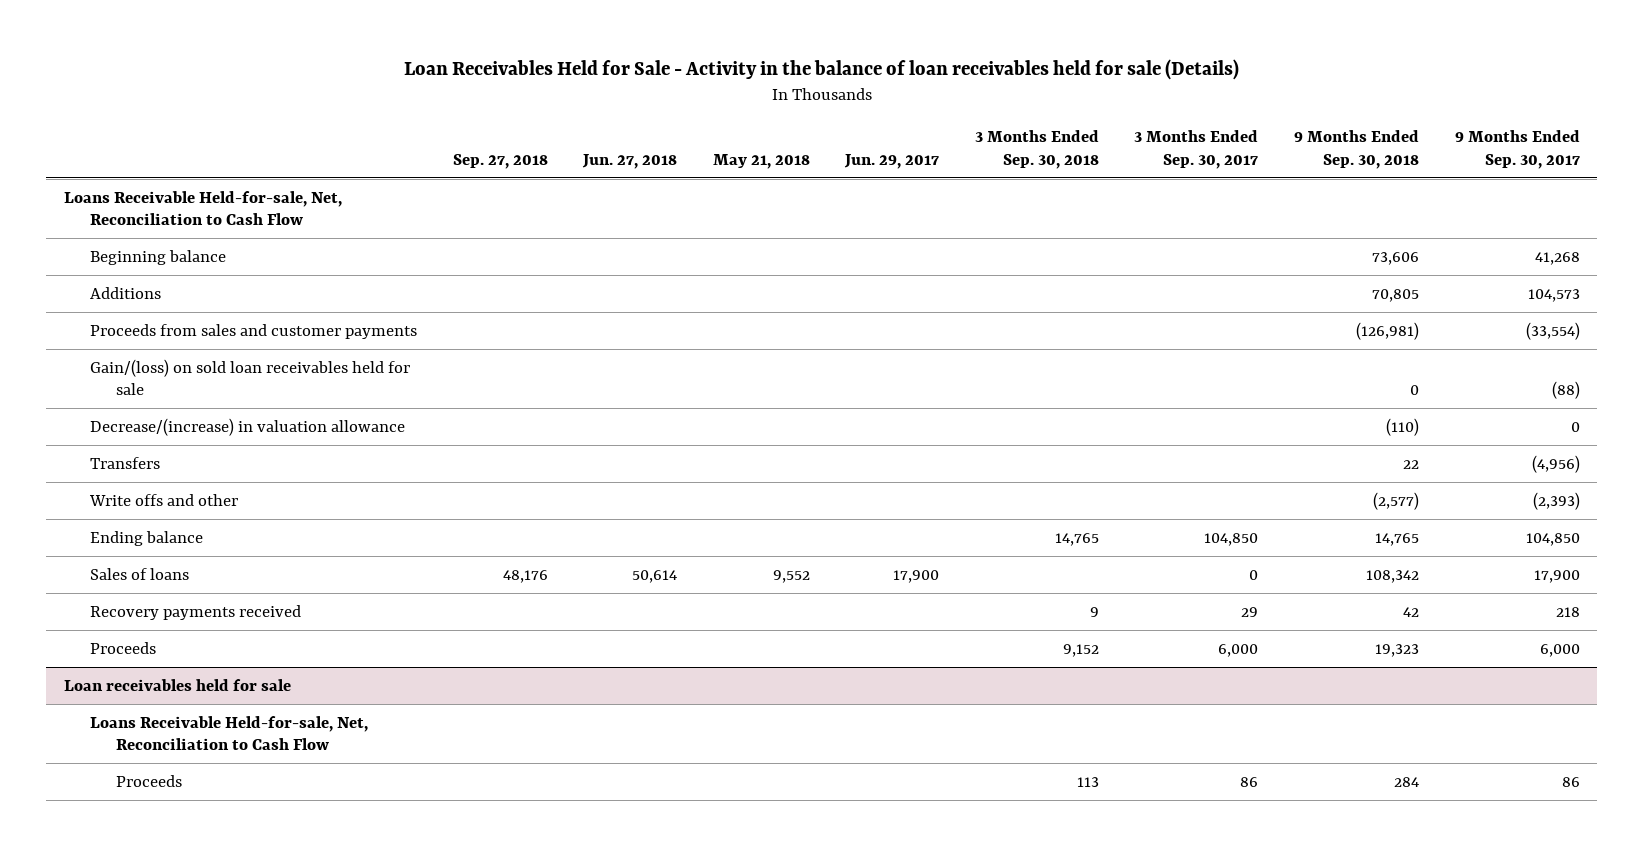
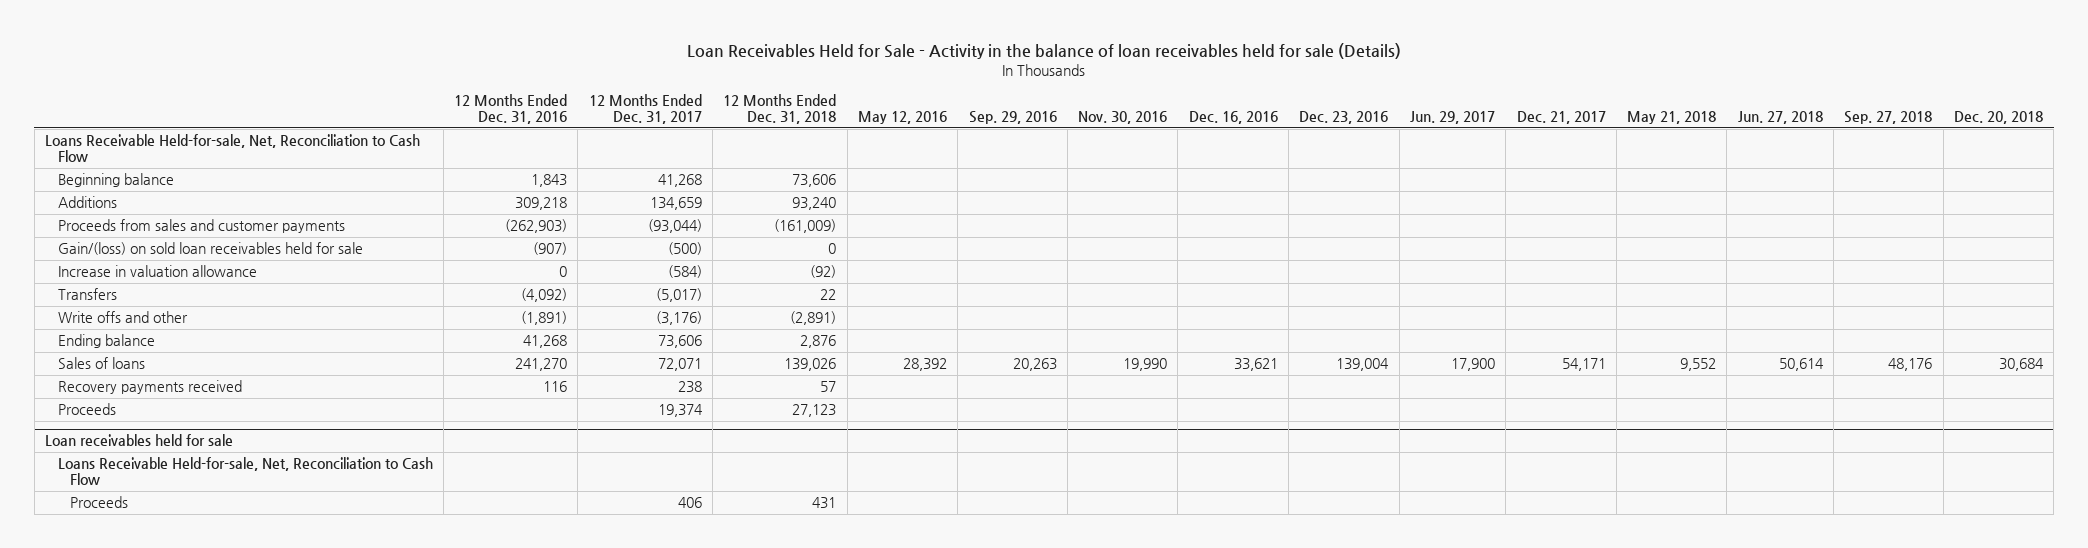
[974,130,1099,169] 3 Months Ended Sep. 30, 2018 -> none
[1134,130,1259,169] 3 Months Ended Sep. 30, 2017 -> none
[1294,130,1420,169] 9 Months Ended Sep. 30, 2018 -> none
[1454,130,1580,169] 9 Months Ended Sep. 30, 2017 -> none
none -> [454,94,568,125] 12 Months Ended Dec. 31, 2016
none -> [588,94,702,125] 12 Months Ended Dec. 31, 2017
none -> [723,94,837,125] 12 Months Ended Dec. 31, 2018
none -> [857,111,947,125] May 12, 2016
none -> [968,111,1057,125] Sep. 29, 2016
none -> [1078,111,1168,125] Nov. 30, 2016
none -> [1188,111,1278,125] Dec. 16, 2016
none -> [1299,111,1389,125] Dec. 23, 2016
none -> [1516,111,1606,125] Dec. 21, 2017
none -> [1953,111,2043,125] Dec. 20, 2018
[89,417,405,436] Decrease/(increase) in valuation allowance -> [57,265,257,278] Increase in valuation allowance

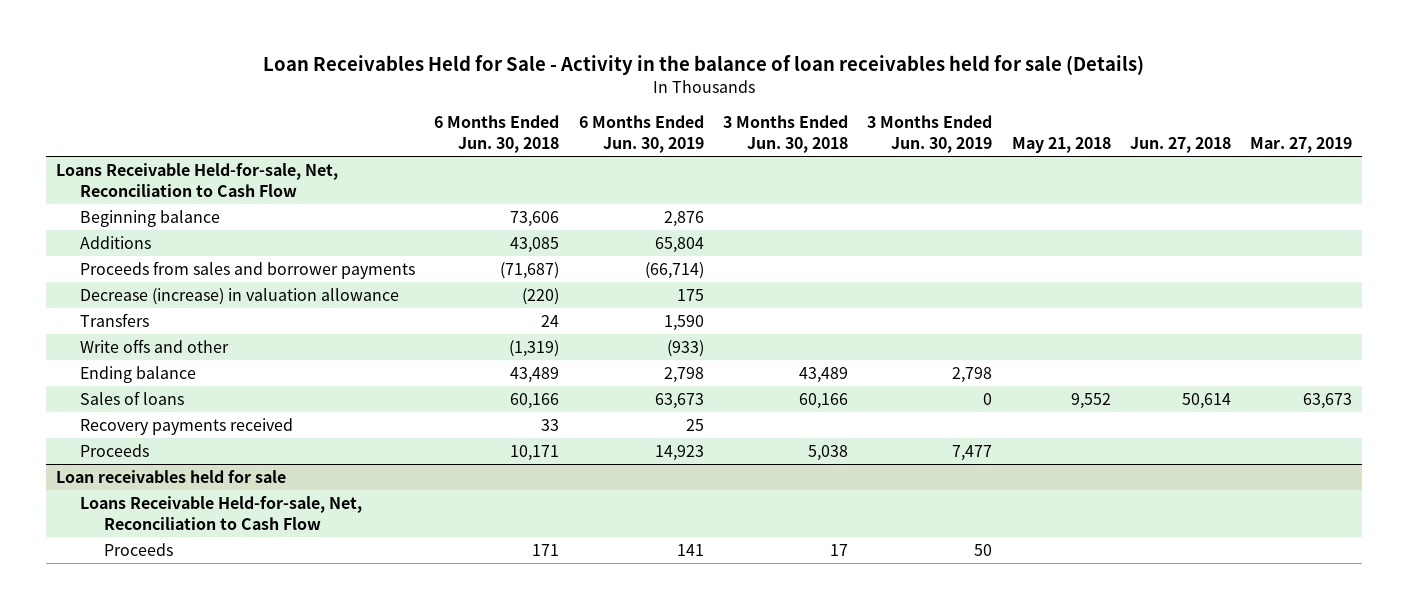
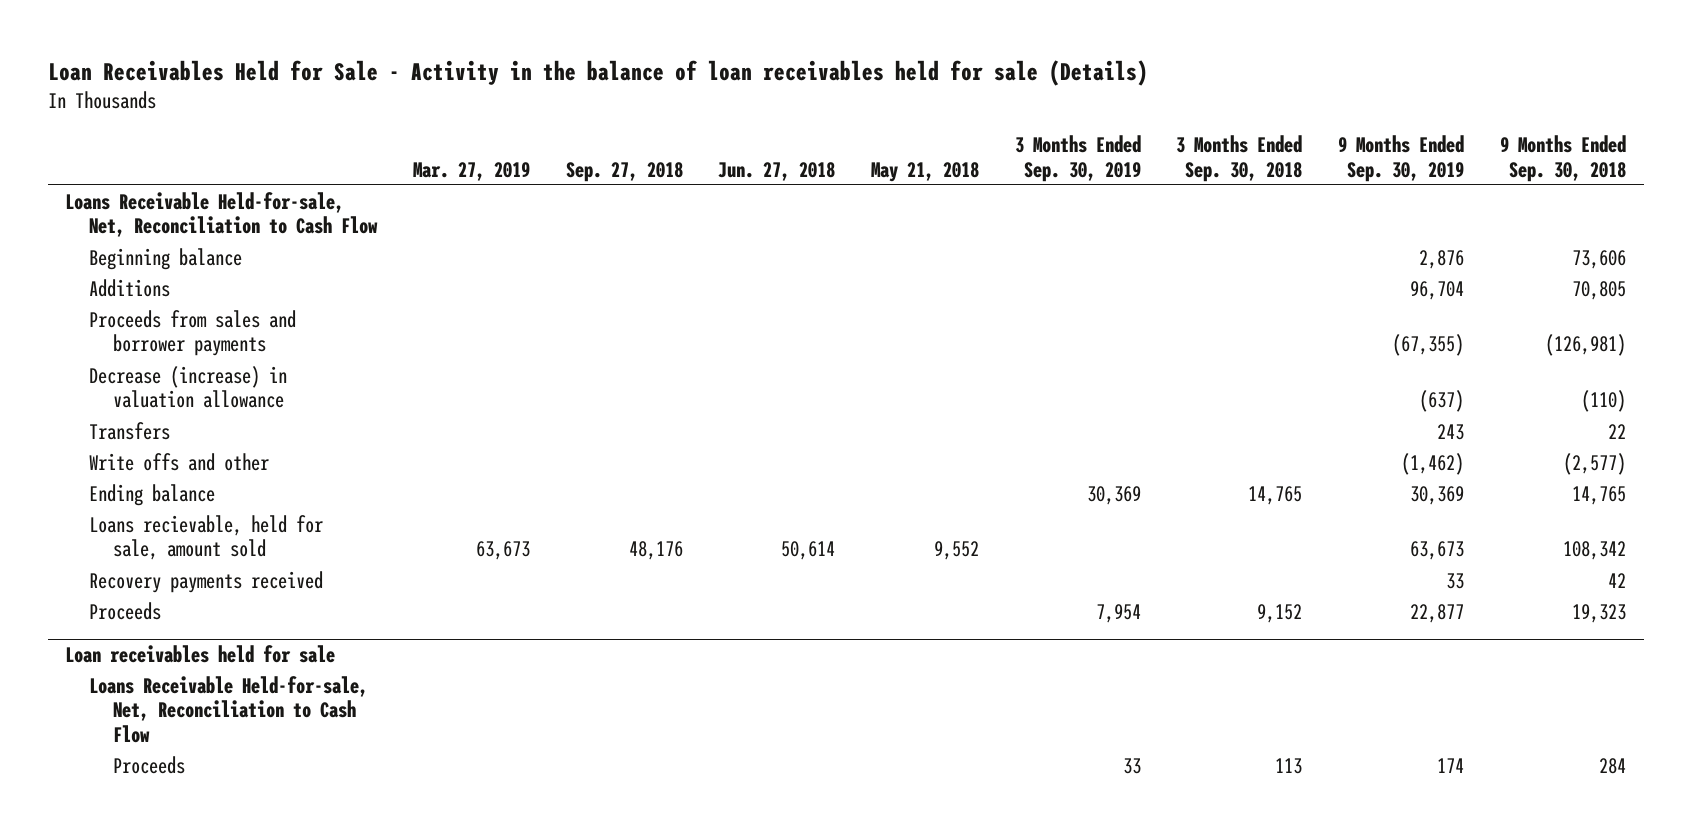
[434,115,560,154] 6 Months Ended Jun. 30, 2018 -> none
[578,115,704,154] 6 Months Ended Jun. 30, 2019 -> none
[722,115,848,154] 3 Months Ended Jun. 30, 2018 -> none
[867,115,993,154] 3 Months Ended Jun. 30, 2019 -> none
none -> [565,161,683,182] Sep. 27, 2018
none -> [1014,134,1141,182] 3 Months Ended Sep. 30, 2019
none -> [1176,134,1303,182] 3 Months Ended Sep. 30, 2018
none -> [1338,134,1465,182] 9 Months Ended Sep. 30, 2019
none -> [1499,134,1626,182] 9 Months Ended Sep. 30, 2018
[80,390,185,405] Sales of loans -> [89,514,324,561] Loans recievable, held for sale, amount sold

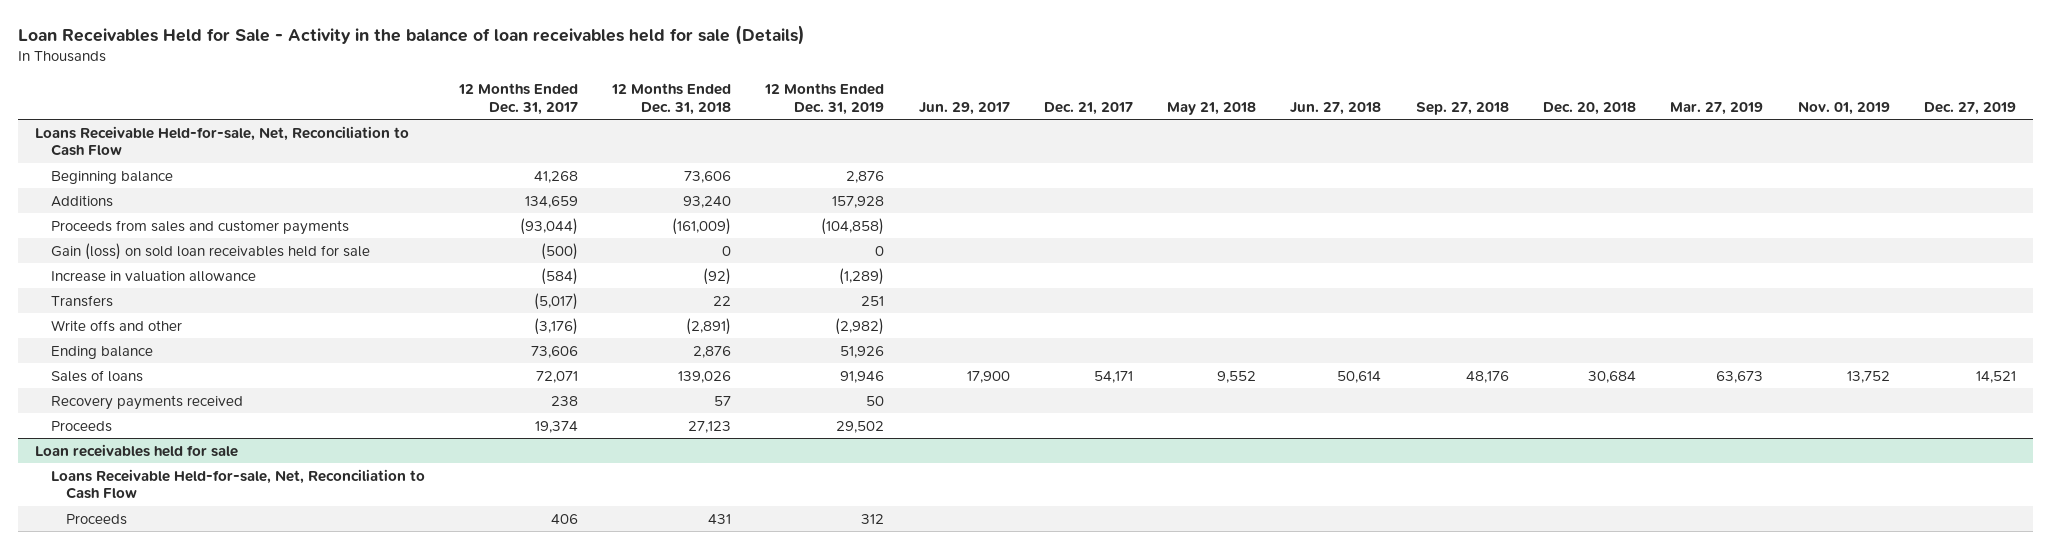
[1014,134,1141,182] 3 Months Ended Sep. 30, 2019 -> none
[1176,134,1303,182] 3 Months Ended Sep. 30, 2018 -> none
[1338,134,1465,182] 9 Months Ended Sep. 30, 2019 -> none
[1499,134,1626,182] 9 Months Ended Sep. 30, 2018 -> none
none -> [457,83,578,115] 12 Months Ended Dec. 31, 2017
none -> [611,83,732,115] 12 Months Ended Dec. 31, 2018
none -> [764,83,885,115] 12 Months Ended Dec. 31, 2019
none -> [918,101,1010,115] Jun. 29, 2017
none -> [1043,101,1133,115] Dec. 21, 2017
none -> [1543,101,1637,115] Dec. 20, 2018
none -> [1797,101,1890,115] Nov. 01, 2019
none -> [1923,101,2016,115] Dec. 27, 2019
[89,309,297,357] Proceeds from sales and borrower payments -> [50,219,349,235] Proceeds from sales and customer payments
none -> [50,242,370,260] Gain (loss) on sold loan receivables held for sale
[89,365,288,409] Decrease (increase) in valuation allowance -> [50,269,256,282] Increase in valuation allowance
[89,514,324,561] Loans recievable, held for sale, amount sold -> [50,369,143,382] Sales of loans

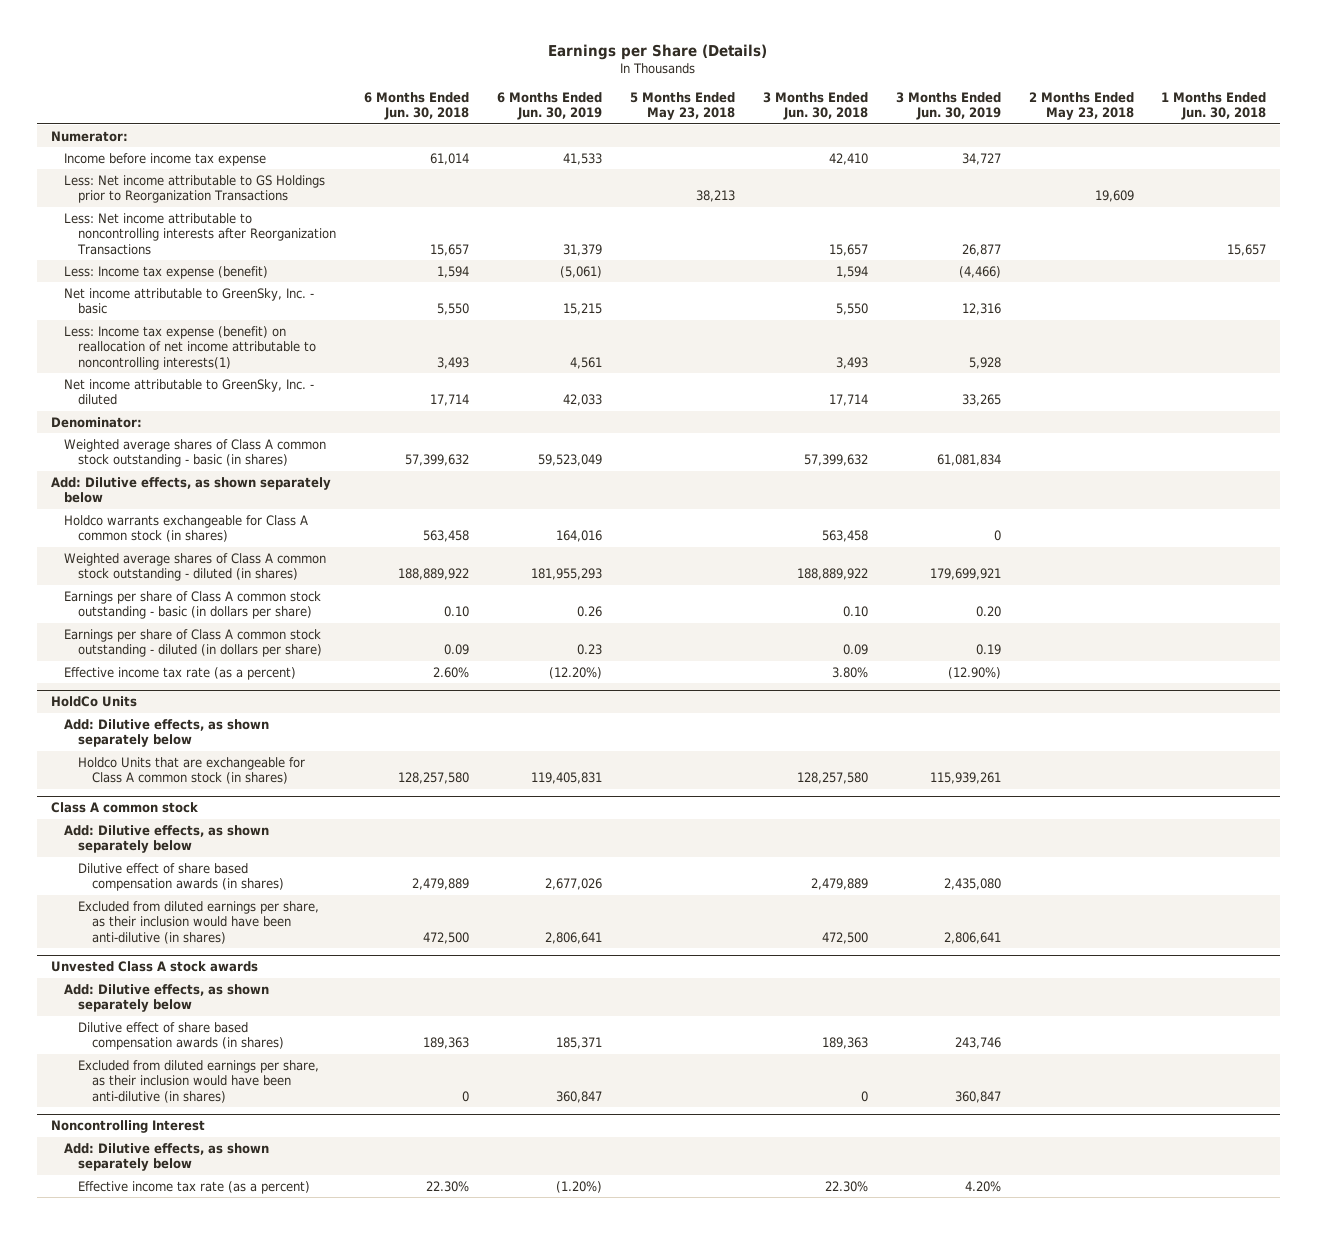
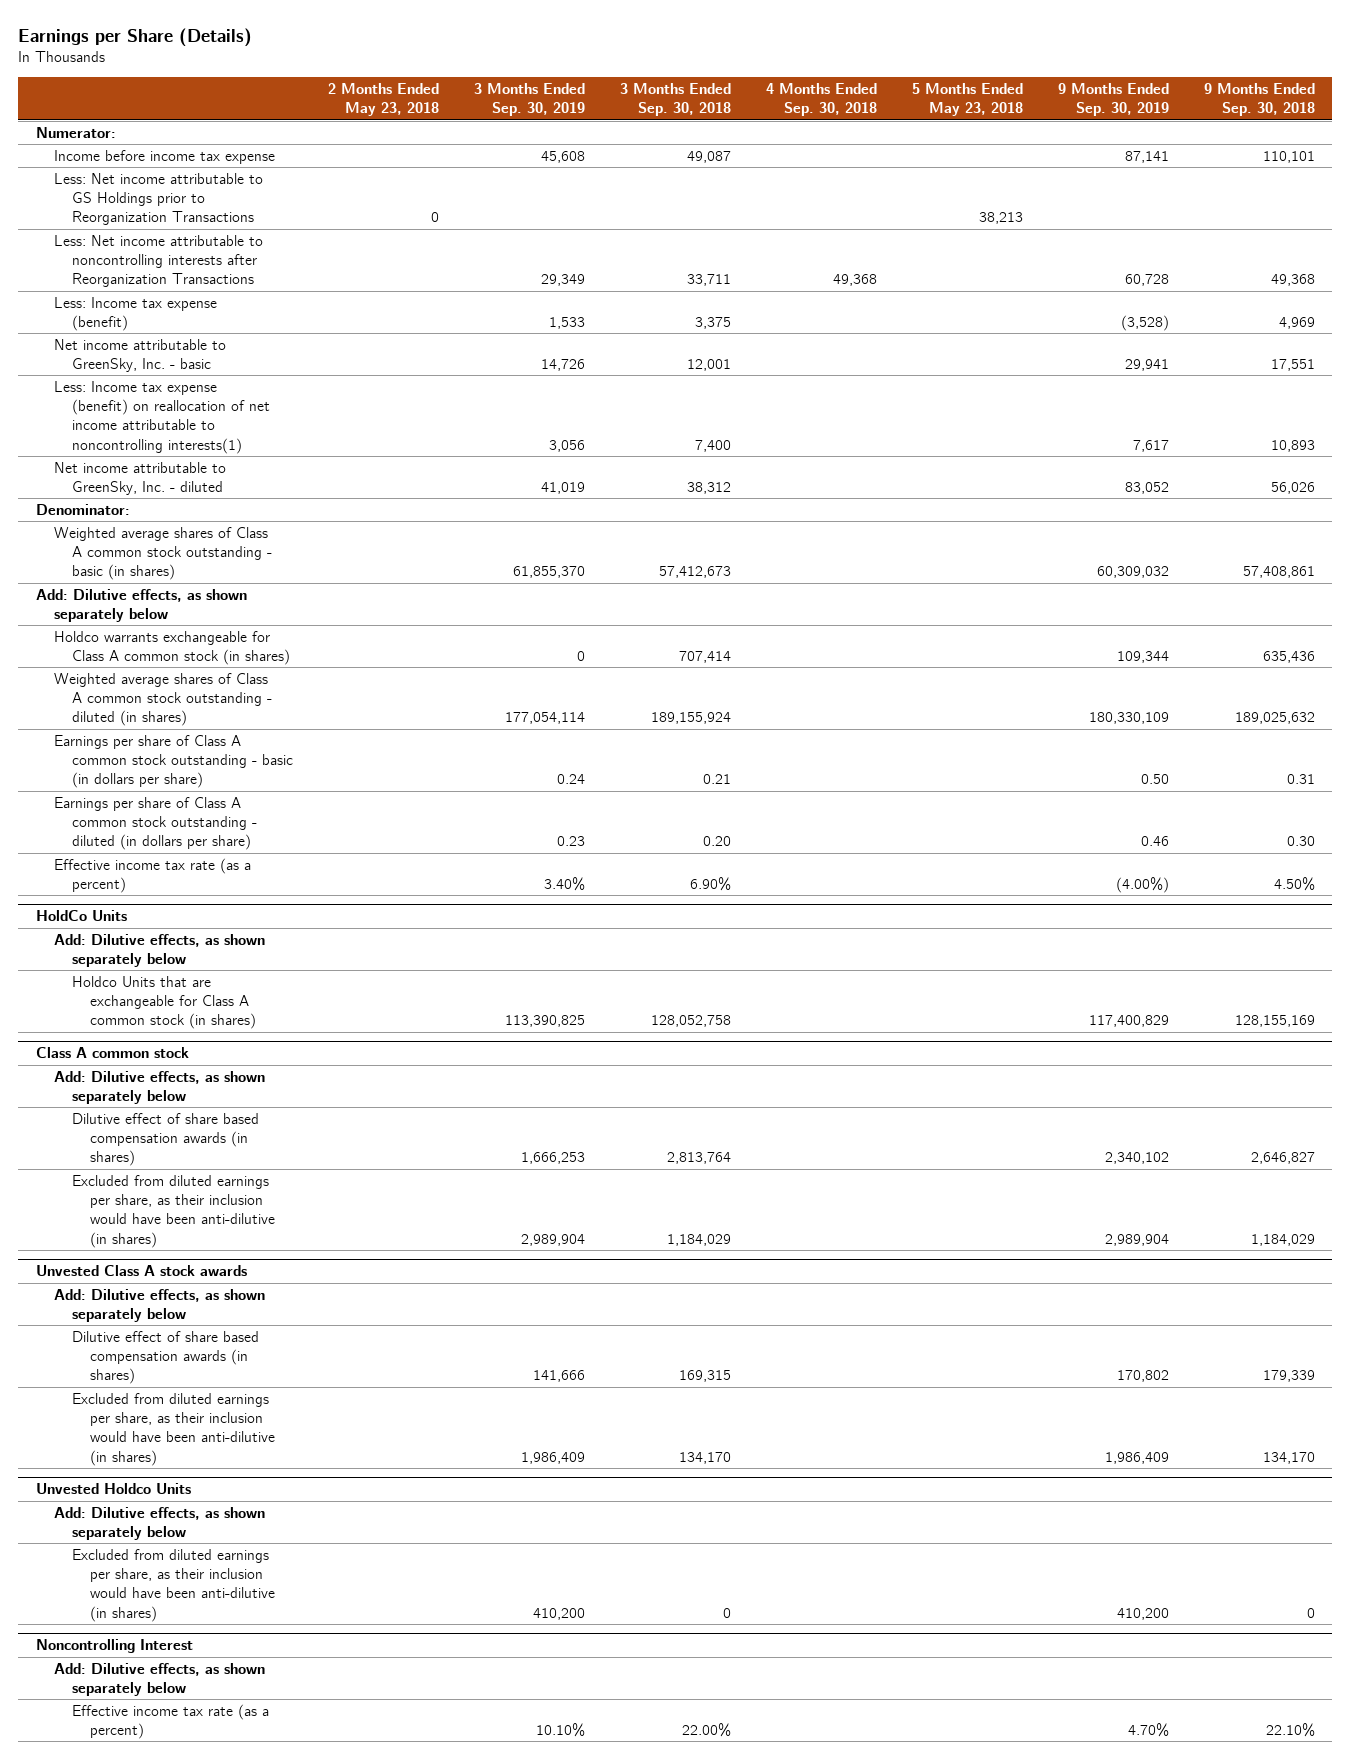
[363,91,469,121] 6 Months Ended Jun. 30, 2018 -> none
[496,91,602,121] 6 Months Ended Jun. 30, 2019 -> none
[762,91,868,121] 3 Months Ended Jun. 30, 2018 -> none
[895,91,1001,121] 3 Months Ended Jun. 30, 2019 -> none
[1161,91,1267,121] 1 Months Ended Jun. 30, 2018 -> none
none -> [474,83,586,117] 3 Months Ended Sep. 30, 2019
none -> [620,83,732,117] 3 Months Ended Sep. 30, 2018
none -> [765,83,877,117] 4 Months Ended Sep. 30, 2018
none -> [1057,83,1169,117] 9 Months Ended Sep. 30, 2019
none -> [1203,83,1315,117] 9 Months Ended Sep. 30, 2018
[1094,190,1134,203] 19,609 -> [431,212,440,223] 0
none -> [35,1483,191,1495] Unvested Holdco Units
none -> [53,1506,265,1541] Add: Dilutive effects, as shown separately below
none -> [72,1548,276,1622] Excluded from diluted earnings per share, as their inclusion would have been anti-dilutive (in shares)

